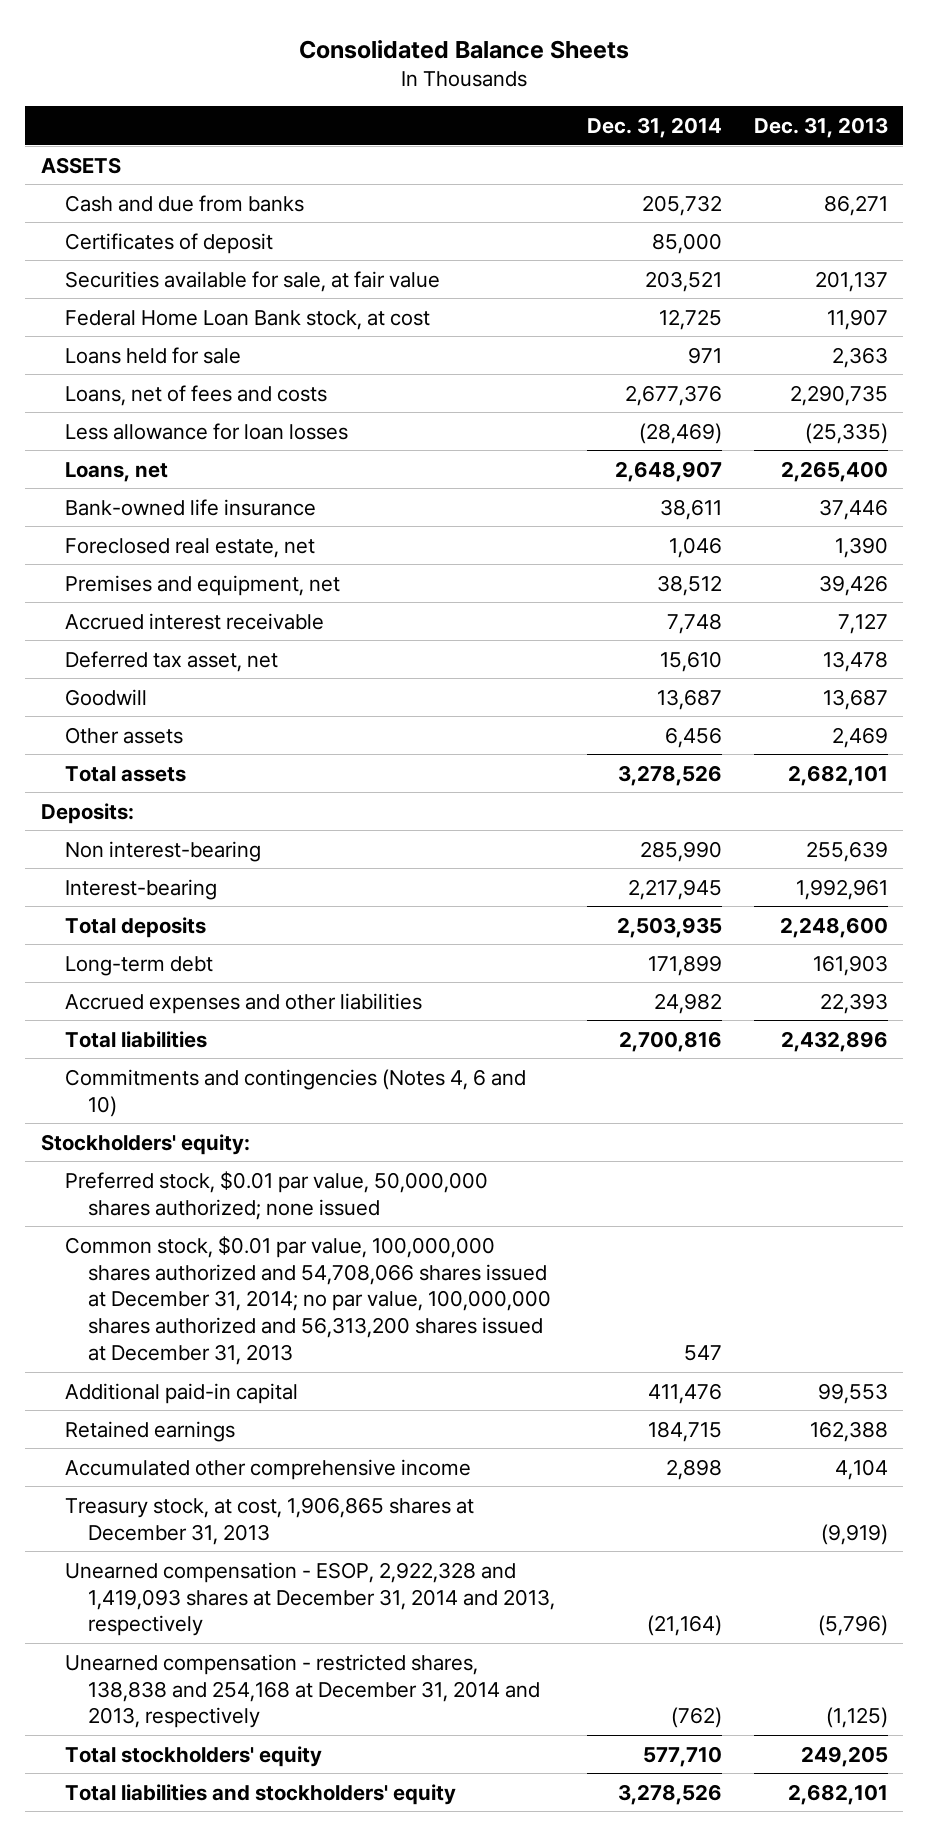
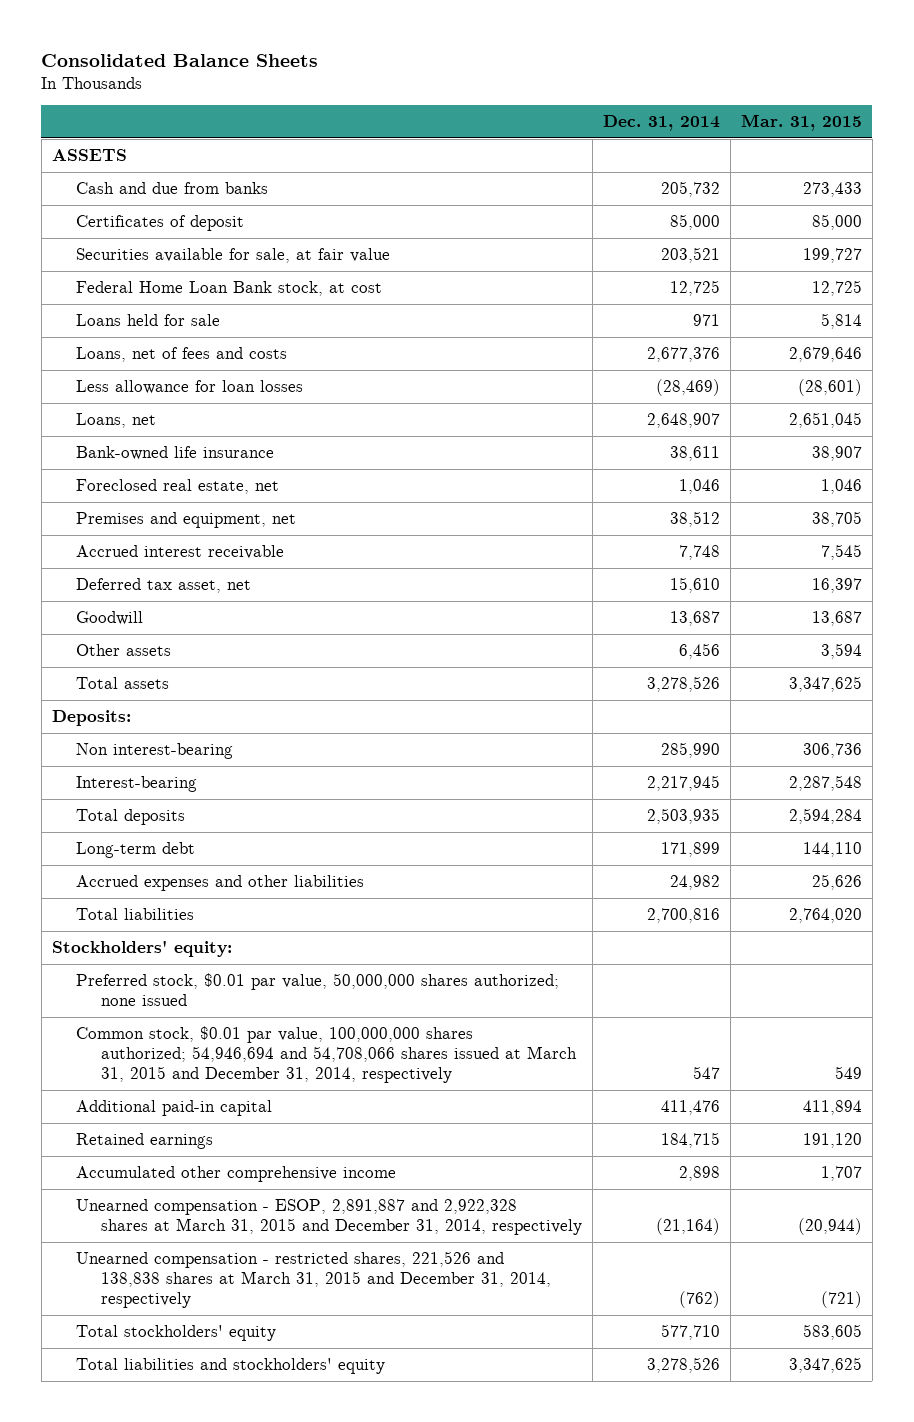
[753,117,888,139] Dec. 31, 2013 -> none
none -> [740,114,862,132] Mar. 31, 2015
[64,1068,526,1117] Commitments and contingencies (Notes 4, 6 and 10) -> none
[64,1235,552,1366] Common stock, $0.01 par value, 100,000,000 shares authorized and 54,708,066 shares issued at December 31, 2014; no par value, 100,000,000 shares authorized and 56,313,200 shares issued at December 31, 2013 -> [76,1026,577,1083] Common stock, $0.01 par value, 100,000,000 shares authorized; 54,946,694 and 54,708,066 shares issued at March 31, 2015 and December 31, 2014, respectively
[64,1496,474,1545] Treasury stock, at cost, 1,906,865 shares at December 31, 2013 -> none
[64,1561,556,1637] Unearned compensation - ESOP, 2,922,328 and 1,419,093 shares at December 31, 2014 and 2013, respectively -> [76,1199,582,1235] Unearned compensation - ESOP, 2,891,887 and 2,922,328 shares at March 31, 2015 and December 31, 2014, respectively
[64,1653,541,1729] Unearned compensation - restricted shares, 138,838 and 254,168 at December 31, 2014 and 2013, respectively -> [76,1251,551,1308] Unearned compensation - restricted shares, 221,526 and 138,838 shares at March 31, 2015 and December 31, 2014, respectively

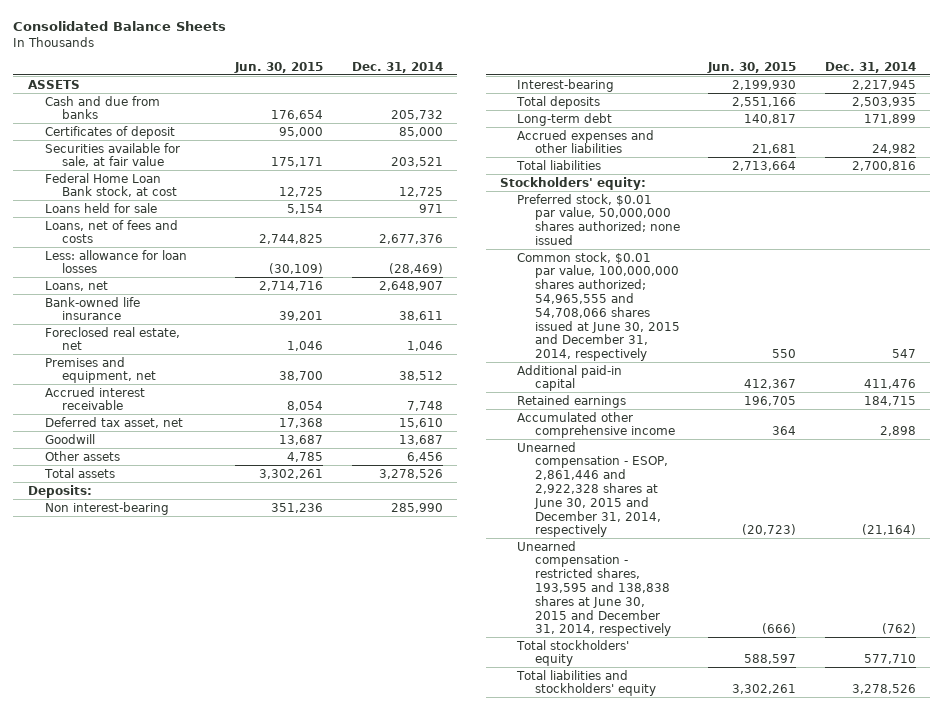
[740,114,862,132] Mar. 31, 2015 -> none
none -> [234,61,324,73] Jun. 30, 2015
[76,380,304,395] Less allowance for loan losses -> [44,249,187,274] Less: allowance for loan losses
[76,1026,577,1083] Common stock, $0.01 par value, 100,000,000 shares authorized; 54,946,694 and 54,708,066 shares issued at March 31, 2015 and December 31, 2014, respectively -> [517,251,680,362] Common stock, $0.01 par value, 100,000,000 shares authorized; 54,965,555 and 54,708,066 shares issued at June 30, 2015 and December 31, 2014, respectively
[76,1199,582,1235] Unearned compensation - ESOP, 2,891,887 and 2,922,328 shares at March 31, 2015 and December 31, 2014, respectively -> [517,441,668,538] Unearned compensation - ESOP, 2,861,446 and 2,922,328 shares at June 30, 2015 and December 31, 2014, respectively
[76,1251,551,1308] Unearned compensation - restricted shares, 221,526 and 138,838 shares at March 31, 2015 and December 31, 2014, respectively -> [517,540,671,637] Unearned compensation - restricted shares, 193,595 and 138,838 shares at June 30, 2015 and December 31, 2014, respectively

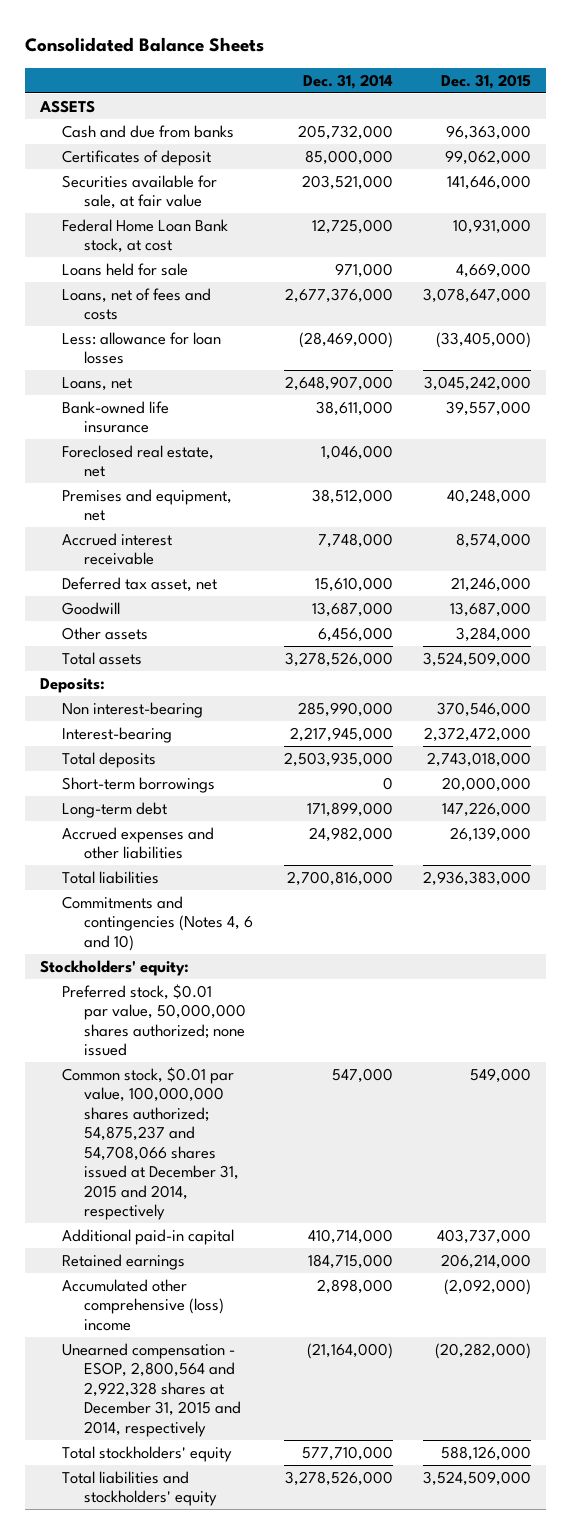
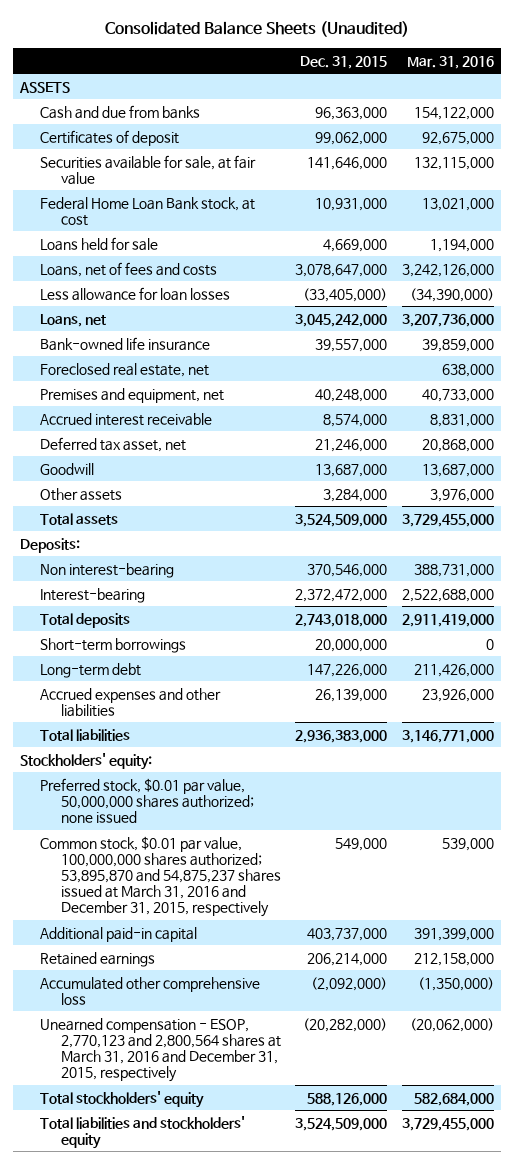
[25,37,265,53] Consolidated Balance Sheets -> [104,21,409,38] Consolidated Balance Sheets (Unaudited)
[302,73,393,89] Dec. 31, 2014 -> none
none -> [406,55,494,69] Mar. 31, 2016
[62,331,222,365] Less: allowance for loan losses -> [40,286,231,301] Less allowance for loan losses
[62,895,254,951] Commitments and contingencies (Notes 4, 6 and 10) -> none
[62,1066,240,1221] Common stock, $0.01 par value, 100,000,000 shares authorized; 54,875,237 and 54,708,066 shares issued at December 31, 2015 and 2014, respectively -> [40,835,281,918] Common stock, $0.01 par value, 100,000,000 shares authorized; 53,895,870 and 54,875,237 shares issued at March 31, 2016 and December 31, 2015, respectively
[62,1278,225,1331] Accumulated other comprehensive (loss) income -> [40,976,261,1005] Accumulated other comprehensive loss
[62,1342,242,1437] Unearned compensation - ESOP, 2,800,564 and 2,922,328 shares at December 31, 2015 and 2014, respectively -> [40,1017,281,1083] Unearned compensation - ESOP, 2,770,123 and 2,800,564 shares at March 31, 2016 and December 31, 2015, respectively

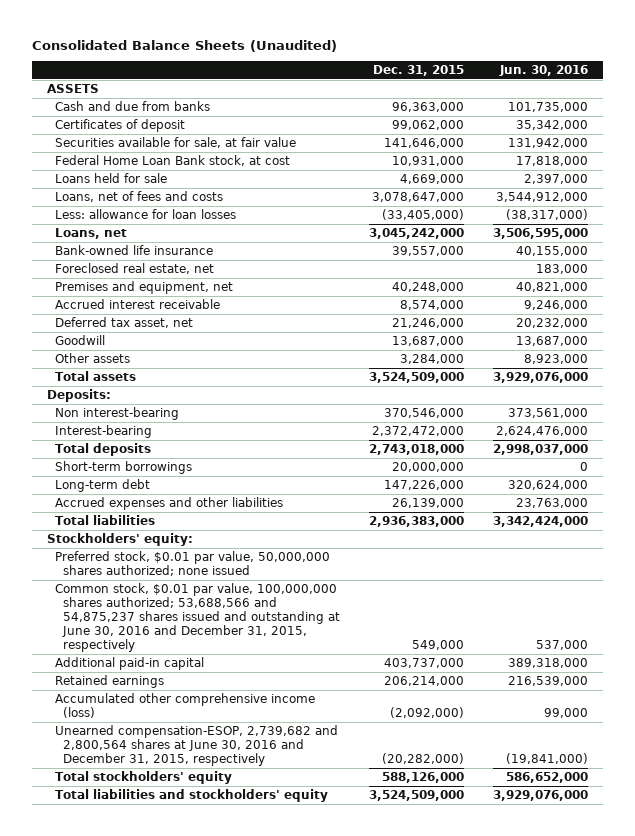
[406,55,494,69] Mar. 31, 2016 -> none
none -> [499,64,589,76] Jun. 30, 2016
[40,286,231,301] Less allowance for loan losses -> [54,208,236,219] Less: allowance for loan losses
[40,835,281,918] Common stock, $0.01 par value, 100,000,000 shares authorized; 53,895,870 and 54,875,237 shares issued at March 31, 2016 and December 31, 2015, respectively -> [54,582,340,653] Common stock, $0.01 par value, 100,000,000 shares authorized; 53,688,566 and 54,875,237 shares issued and outstanding at June 30, 2016 and December 31, 2015, respectively
[40,976,261,1005] Accumulated other comprehensive loss -> [54,692,315,719] Accumulated other comprehensive income (loss)
[40,1017,281,1083] Unearned compensation - ESOP, 2,770,123 and 2,800,564 shares at March 31, 2016 and December 31, 2015, respectively -> [54,724,338,767] Unearned compensation-ESOP, 2,739,682 and 2,800,564 shares at June 30, 2016 and December 31, 2015, respectively

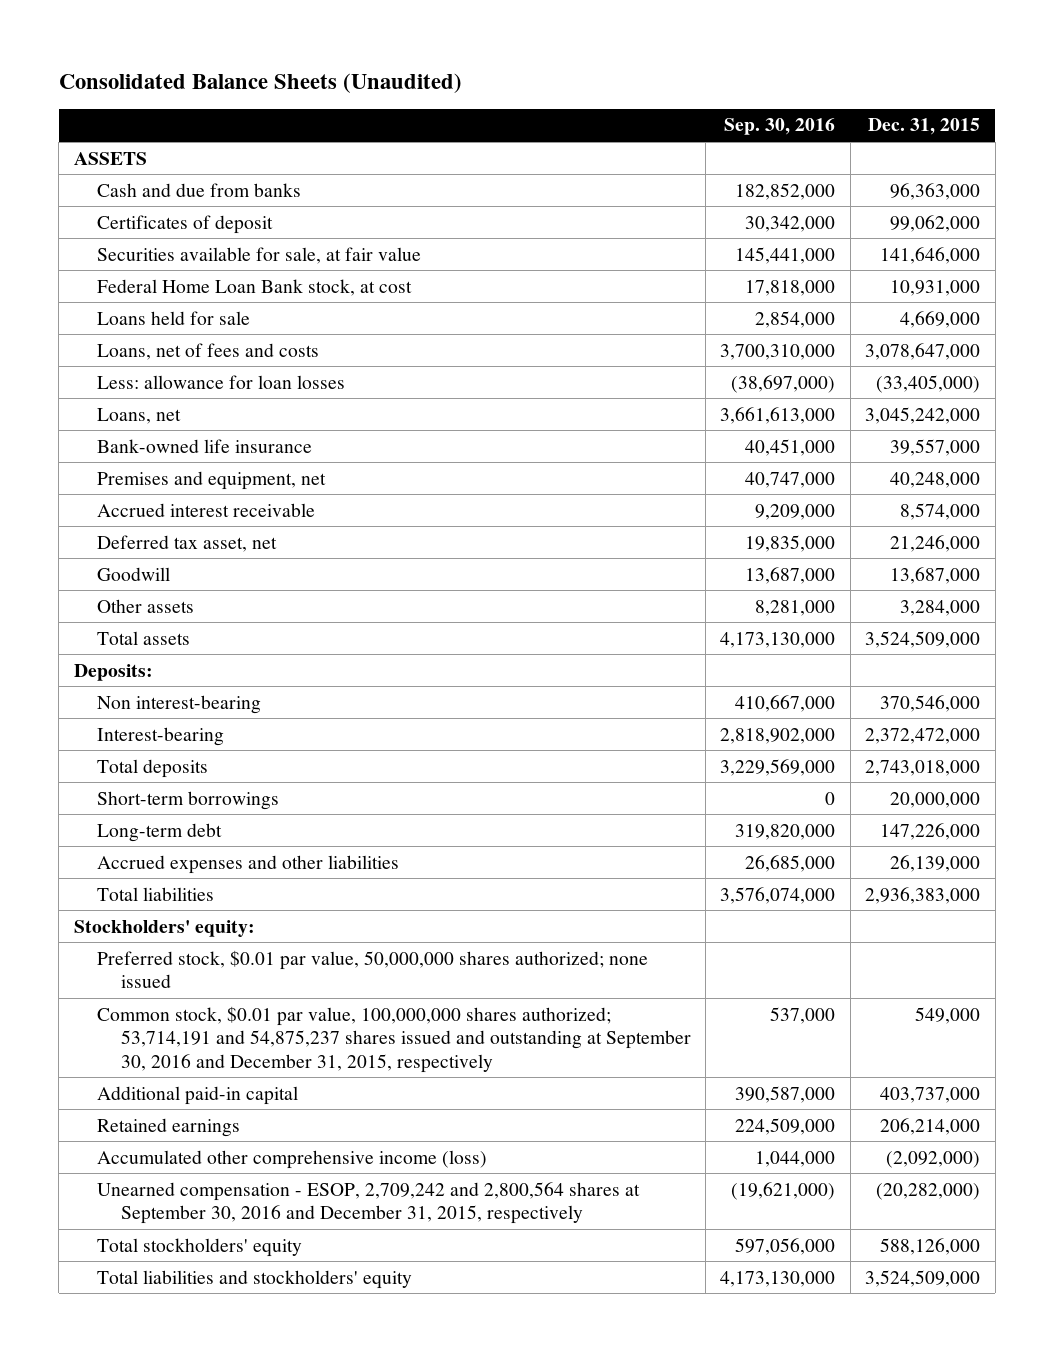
[499,64,589,76] Jun. 30, 2016 -> none
none -> [724,118,836,136] Sep. 30, 2016
[54,262,214,274] Foreclosed real estate, net -> none
[54,582,340,653] Common stock, $0.01 par value, 100,000,000 shares authorized; 53,688,566 and 54,875,237 shares issued and outstanding at June 30, 2016 and December 31, 2015, respectively -> [97,1005,691,1073] Common stock, $0.01 par value, 100,000,000 shares authorized; 53,714,191 and 54,875,237 shares issued and outstanding at September 30, 2016 and December 31, 2015, respectively
[54,724,338,767] Unearned compensation-ESOP, 2,739,682 and 2,800,564 shares at June 30, 2016 and December 31, 2015, respectively -> [97,1181,641,1225] Unearned compensation - ESOP, 2,709,242 and 2,800,564 shares at September 30, 2016 and December 31, 2015, respectively

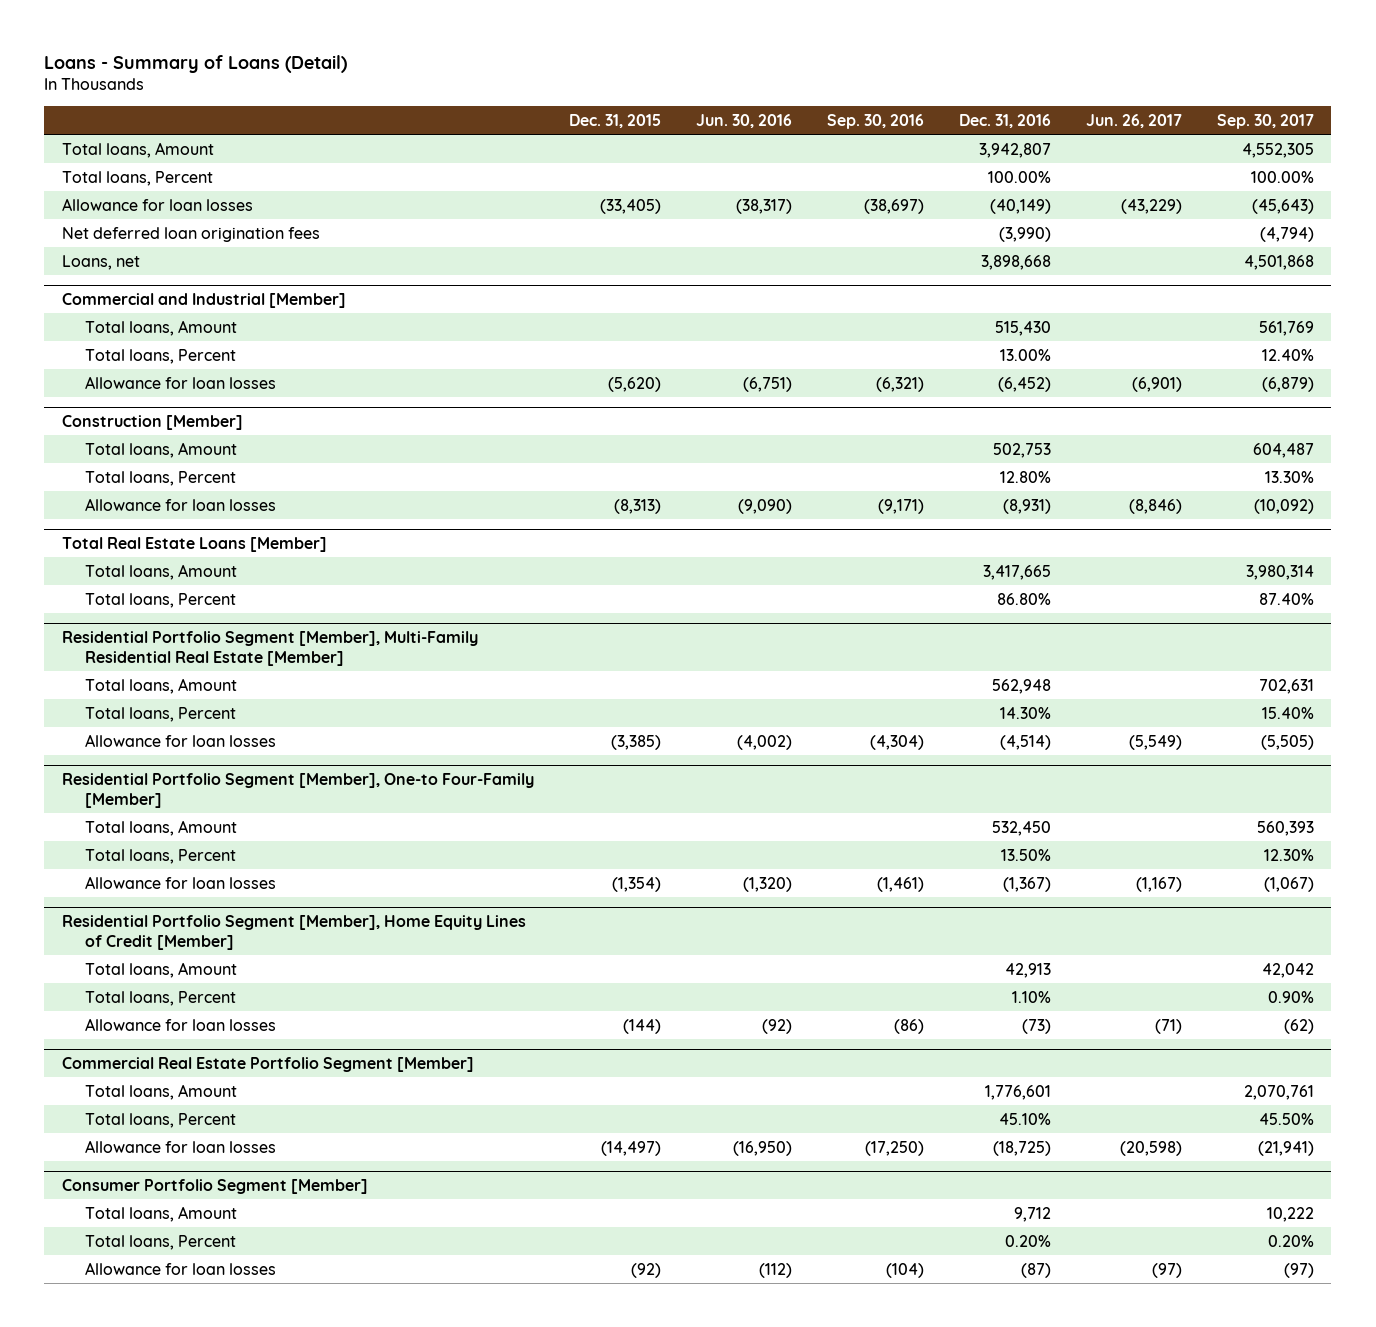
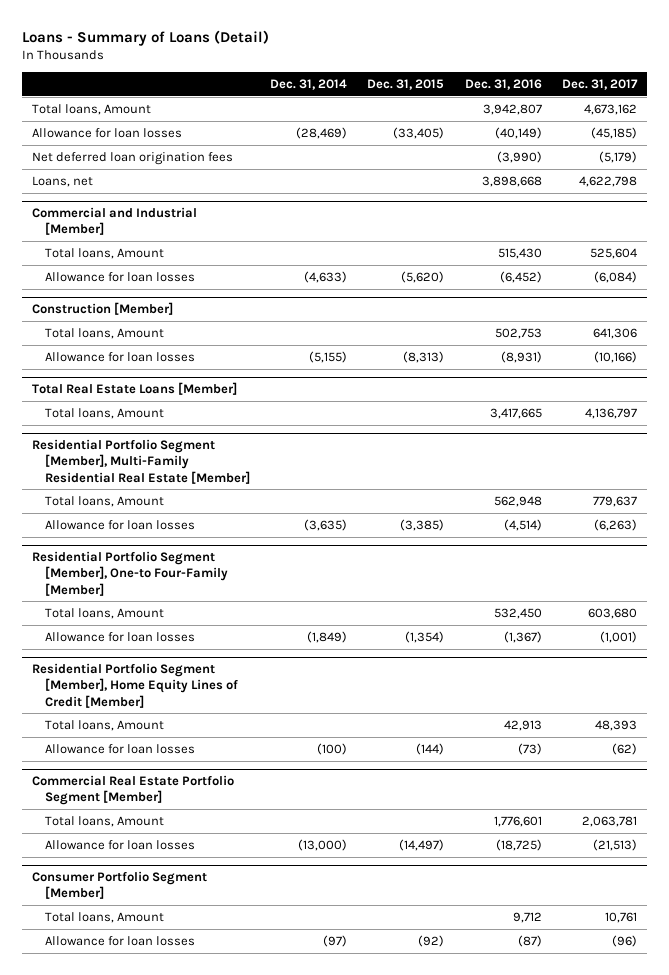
[695,113,792,128] Jun. 30, 2016 -> none
[826,113,924,129] Sep. 30, 2016 -> none
[1085,113,1182,128] Jun. 26, 2017 -> none
[1216,113,1314,129] Sep. 30, 2017 -> none
none -> [270,78,348,90] Dec. 31, 2014
none -> [562,78,639,90] Dec. 31, 2017
[61,170,213,186] Total loans, Percent -> none
[85,348,237,364] Total loans, Percent -> none
[85,470,237,486] Total loans, Percent -> none
[85,592,237,608] Total loans, Percent -> none
[85,706,237,722] Total loans, Percent -> none
[85,848,237,864] Total loans, Percent -> none
[85,990,237,1006] Total loans, Percent -> none
[85,1112,237,1128] Total loans, Percent -> none
[85,1234,237,1250] Total loans, Percent -> none

